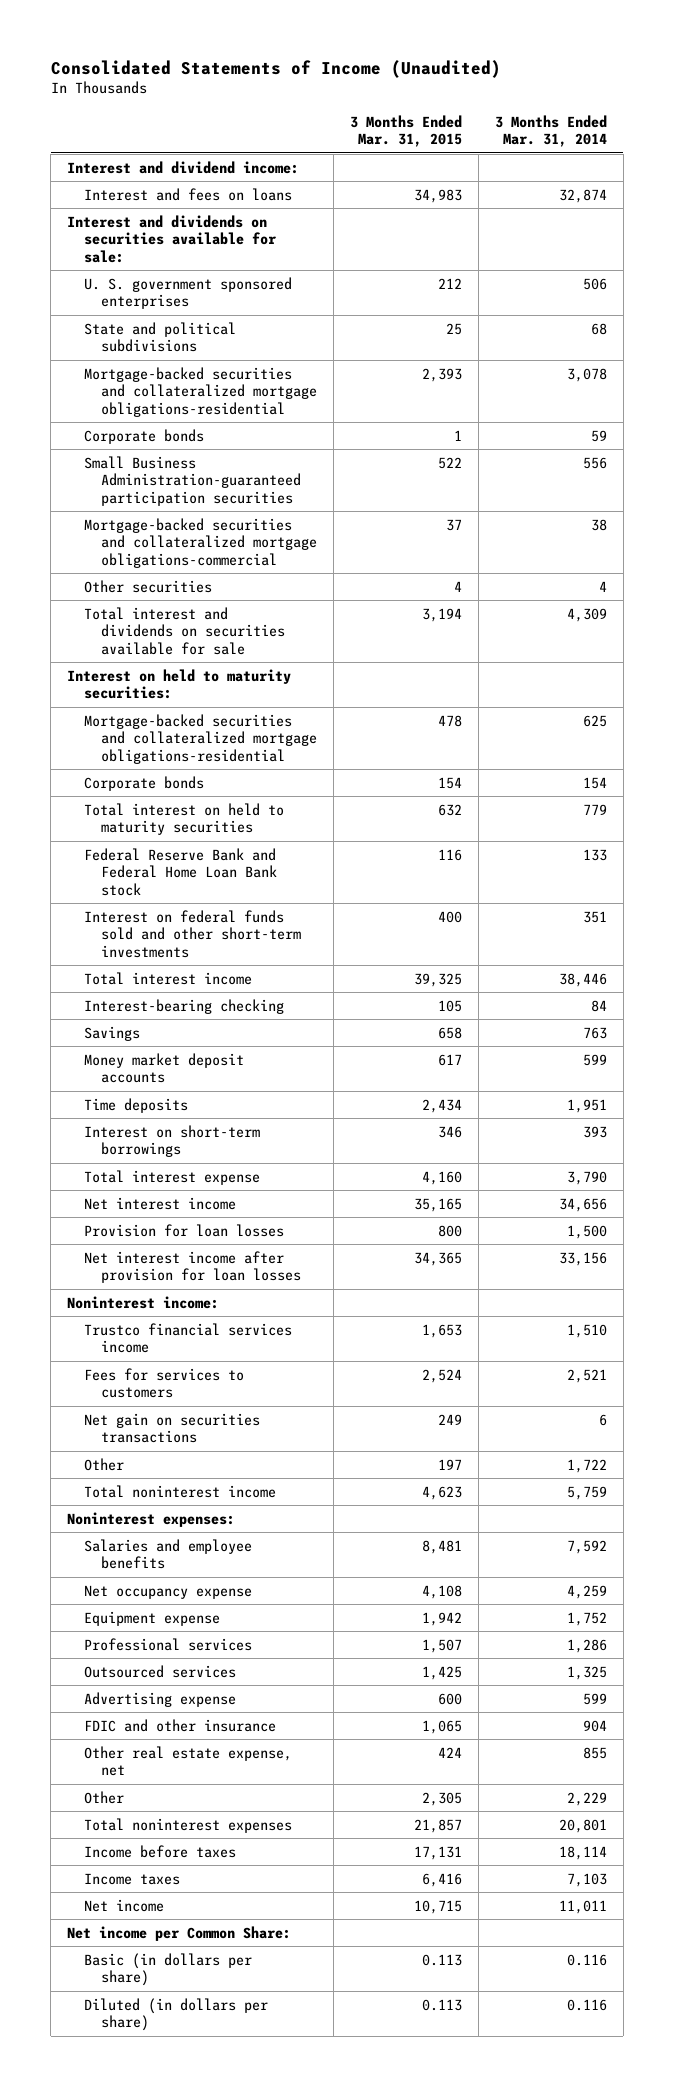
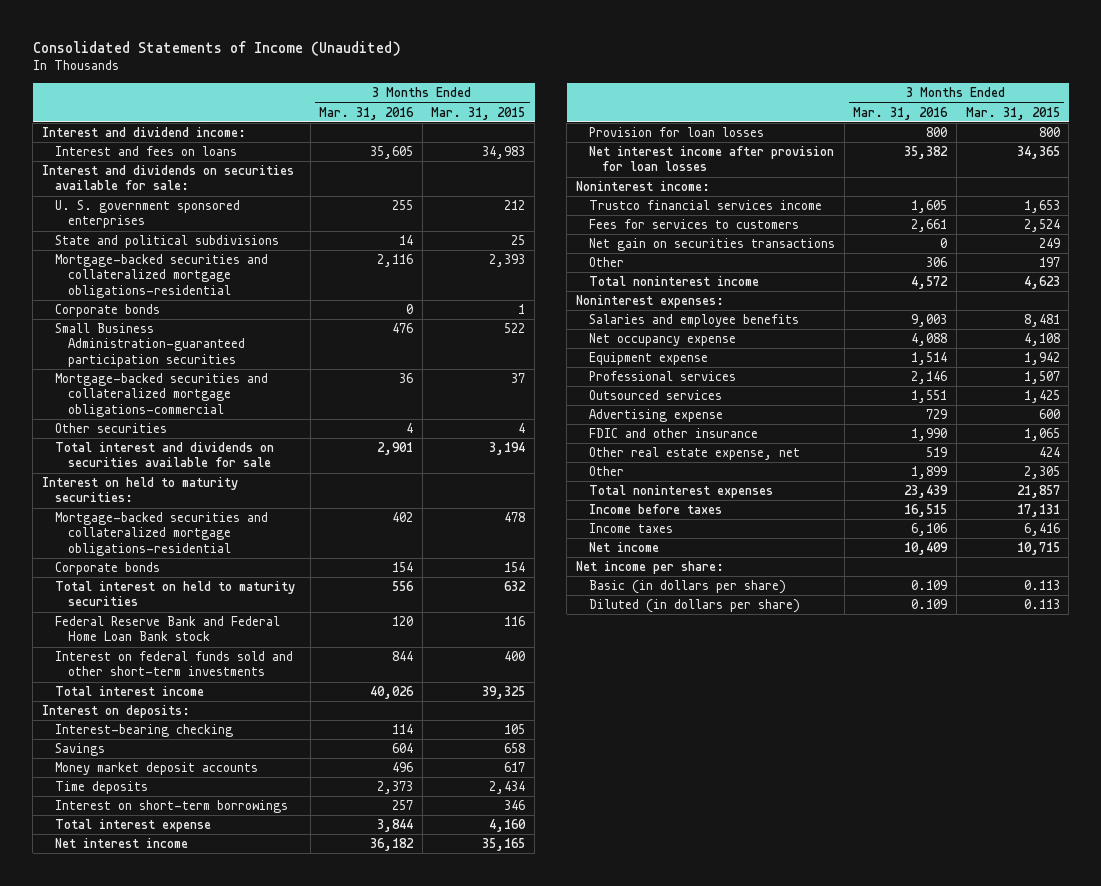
[494,114,607,148] 3 Months Ended Mar. 31, 2014 -> none
none -> [319,106,415,120] Mar. 31, 2016
none -> [41,705,190,719] Interest on deposits:
[67,1925,292,1941] Net income per Common Share: -> [575,561,724,575] Net income per share:

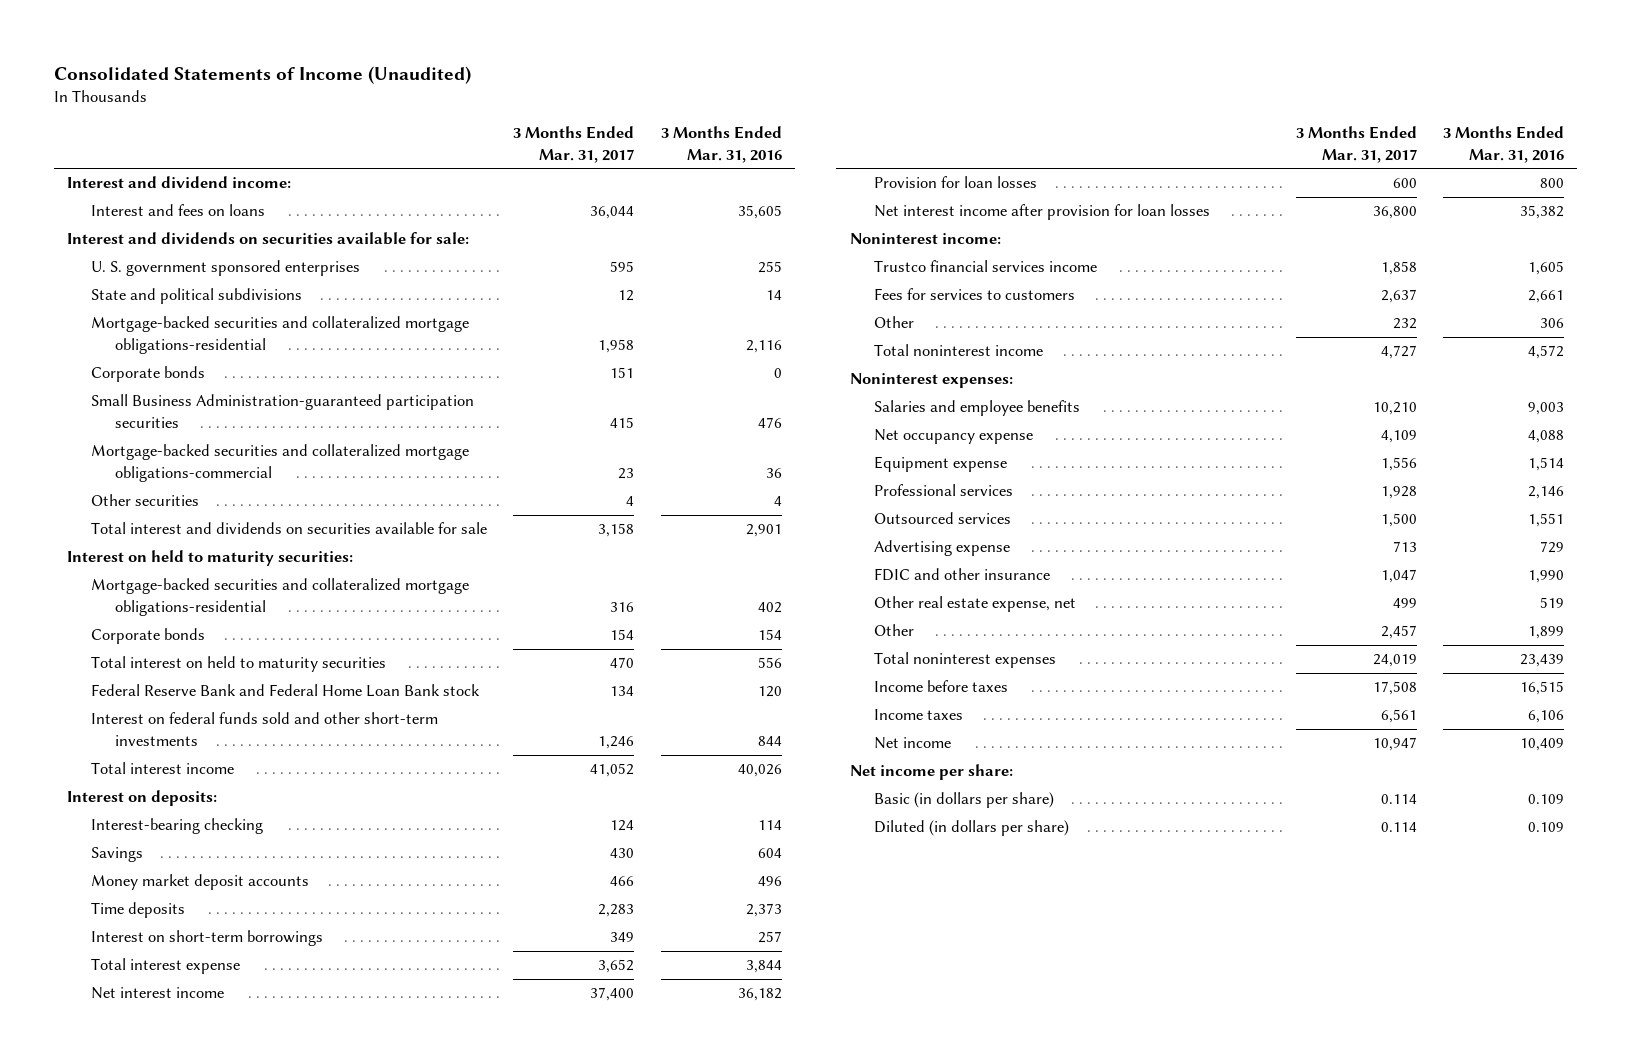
[431,106,526,120] Mar. 31, 2015 -> none
none -> [513,126,635,163] 3 Months Ended Mar. 31, 2017
[588,238,835,252] Net gain on securities transactions -> none

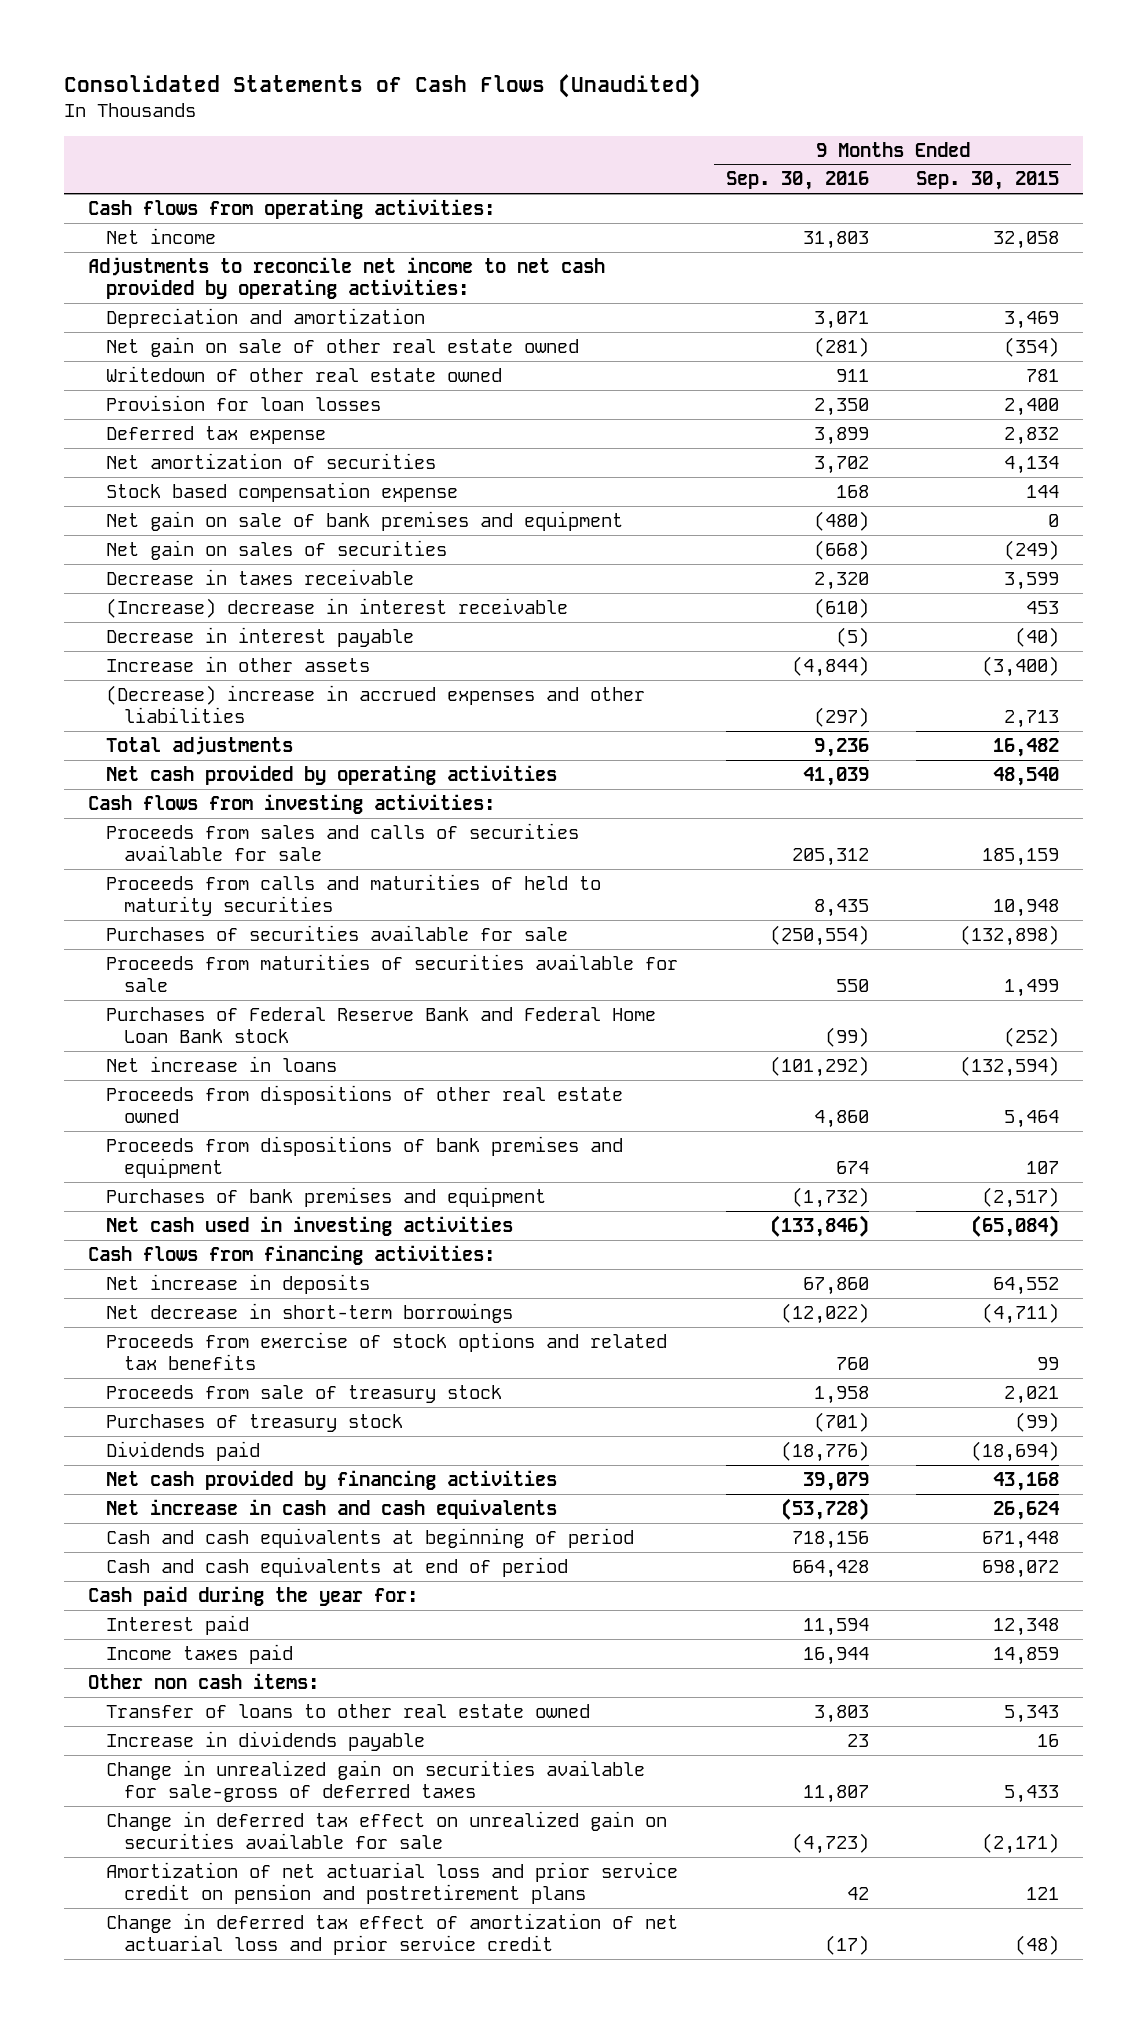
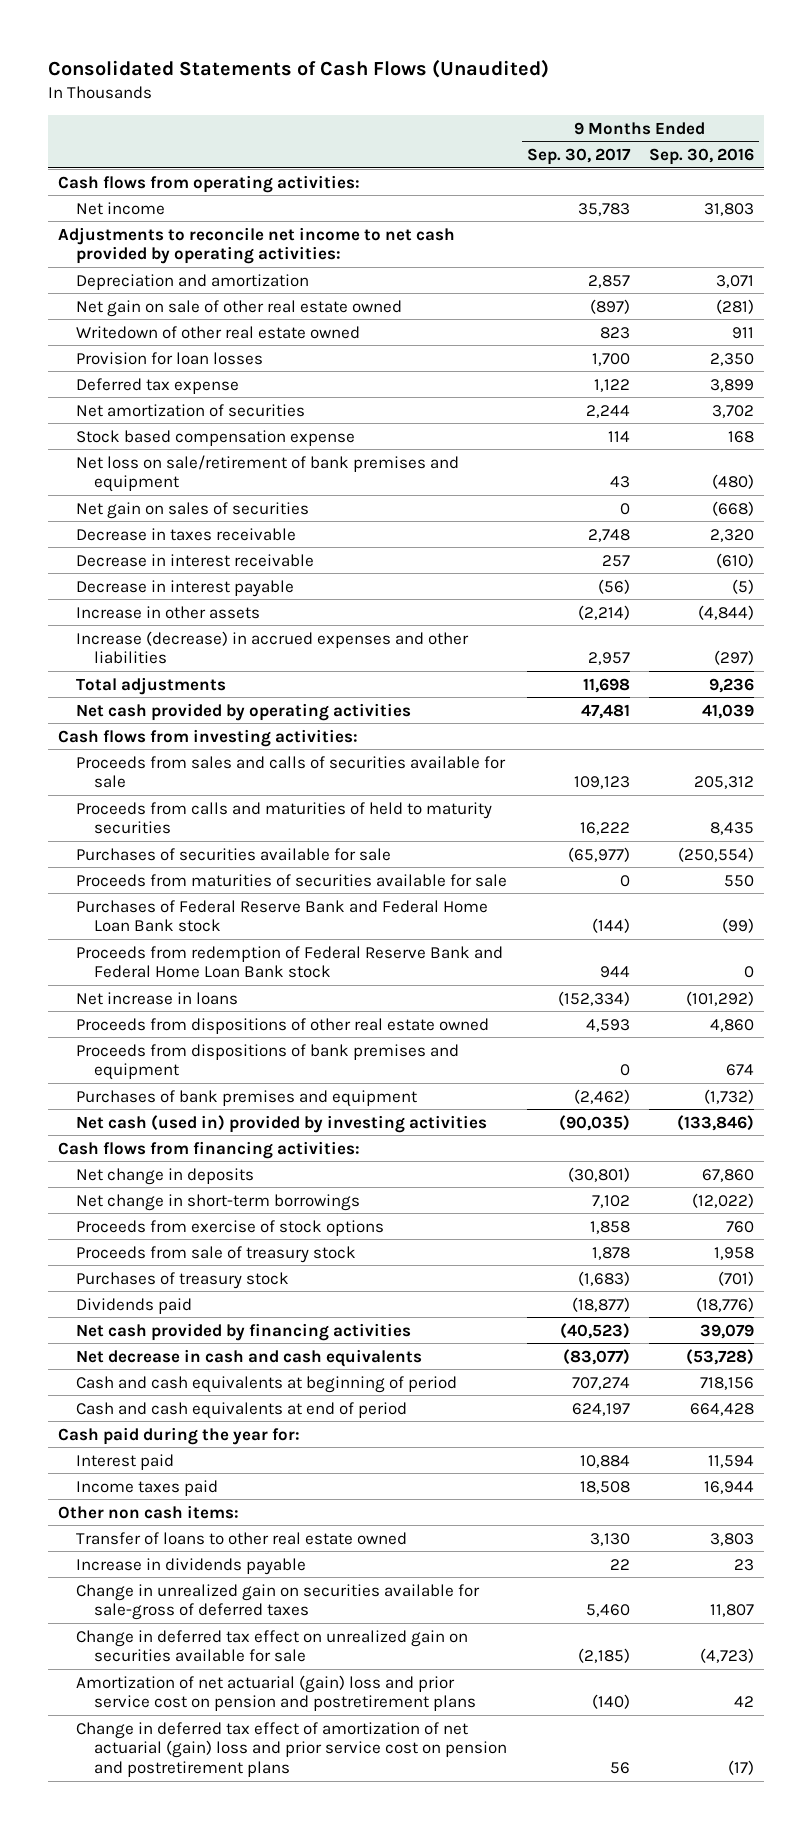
[916,171,1060,191] Sep. 30, 2015 -> none
none -> [526,147,631,165] Sep. 30, 2017
[105,510,623,531] Net gain on sale of bank premises and equipment -> [75,454,459,493] Net loss on sale/retirement of bank premises and equipment
[105,597,568,618] (Increase) decrease in interest receivable -> [75,553,314,567] Decrease in interest receivable
[105,684,645,724] (Decrease) increase in accrued expenses and other liabilities -> [75,630,469,665] Increase (decrease) in accrued expenses and other liabilities
none -> [75,945,503,979] Proceeds from redemption of Federal Reserve Bank and Federal Home Loan Bank stock
[105,1215,513,1236] Net cash used in investing activities -> [75,1114,487,1133] Net cash (used in) provided by investing activities
[105,1273,370,1294] Net increase in deposits -> [75,1167,254,1185] Net change in deposits
[105,1302,513,1323] Net decrease in short-term borrowings -> [75,1193,360,1211] Net change in short-term borrowings
[105,1331,667,1371] Proceeds from exercise of stock options and related tax benefits -> [75,1219,384,1236] Proceeds from exercise of stock options
[105,1498,557,1519] Net increase in cash and cash equivalents -> [75,1348,422,1367] Net decrease in cash and cash equivalents
[105,1861,678,1905] Amortization of net actuarial loss and prior service credit on pension and postretirement plans -> [75,1674,476,1712] Amortization of net actuarial (gain) loss and prior service cost on pension and postretirement plans
[105,1912,678,1956] Change in deferred tax effect of amortization of net actuarial loss and prior service credit -> [75,1721,507,1778] Change in deferred tax effect of amortization of net actuarial (gain) loss and prior service cost on pension and postretirement plans

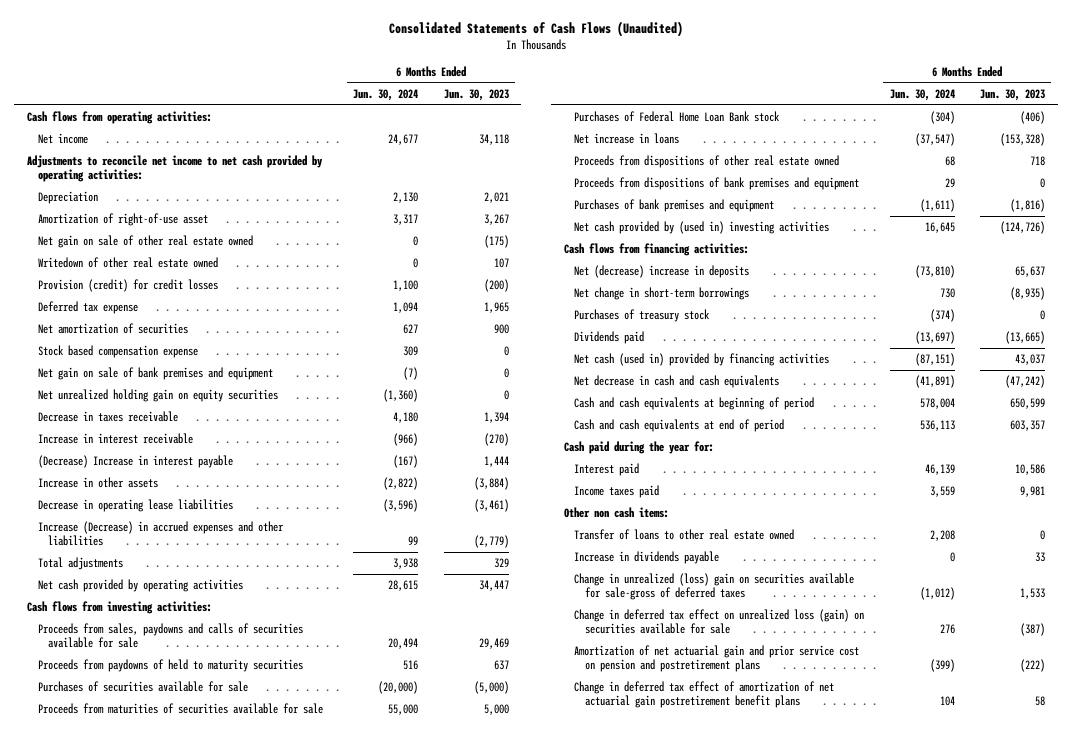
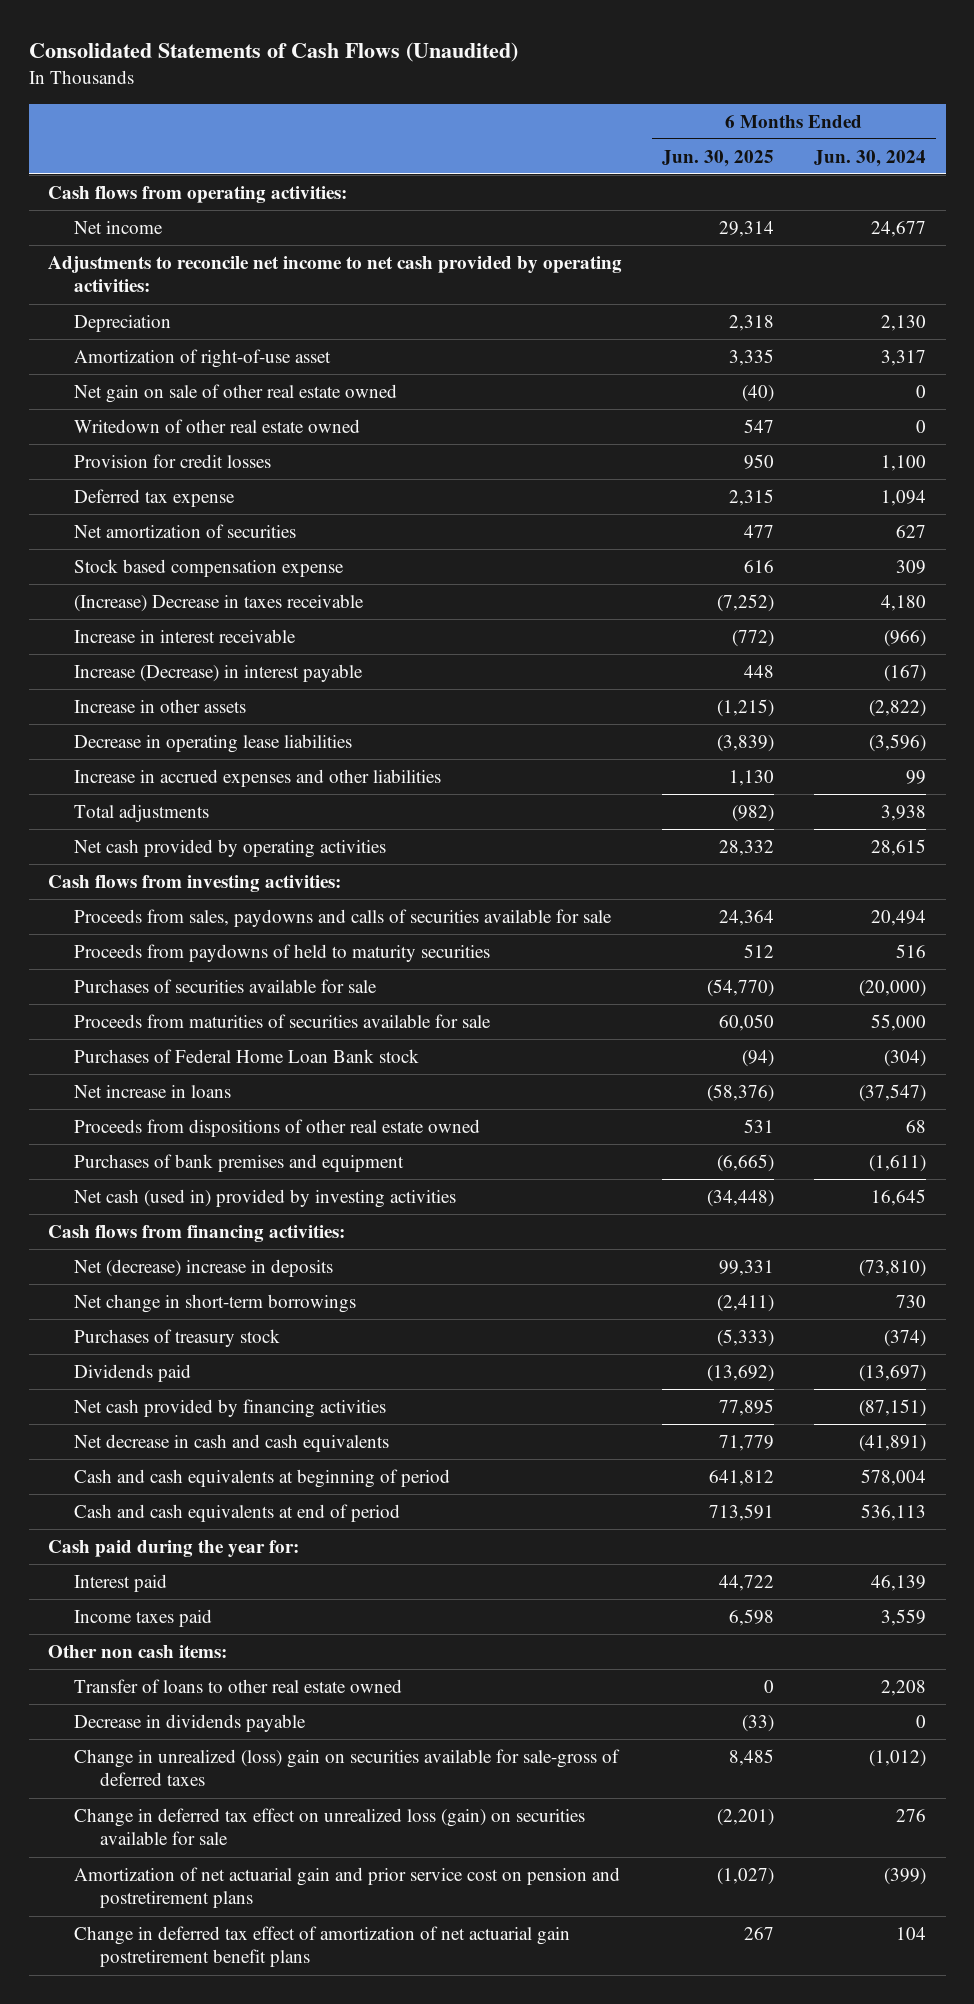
[443,88,509,101] Jun. 30, 2023 -> none
none -> [662,149,775,167] Jun. 30, 2025
[37,279,218,293] Provision (credit) for credit losses -> [74,453,272,468] Provision for credit losses
[37,367,273,381] Net gain on sale of bank premises and equipment -> none
[37,389,278,403] Net unrealized holding gain on equity securities -> none
[37,411,178,423] Decrease in taxes receivable -> [74,593,365,612] (Increase) Decrease in taxes receivable
[37,455,233,469] (Decrease) Increase in interest payable -> [74,663,364,682] Increase (Decrease) in interest payable
[37,521,284,547] Increase (Decrease) in accrued expenses and other liabilities -> [74,768,442,787] Increase in accrued expenses and other liabilities
[574,177,860,191] Proceeds from dispositions of bank premises and equipment -> none
[574,221,830,235] Net cash provided by (used in) investing activities -> [74,1188,457,1208] Net cash (used in) provided by investing activities
[574,353,830,367] Net cash (used in) provided by financing activities -> [74,1398,387,1418] Net cash provided by financing activities
[574,551,720,565] Increase in dividends payable -> [74,1713,307,1732] Decrease in dividends payable

